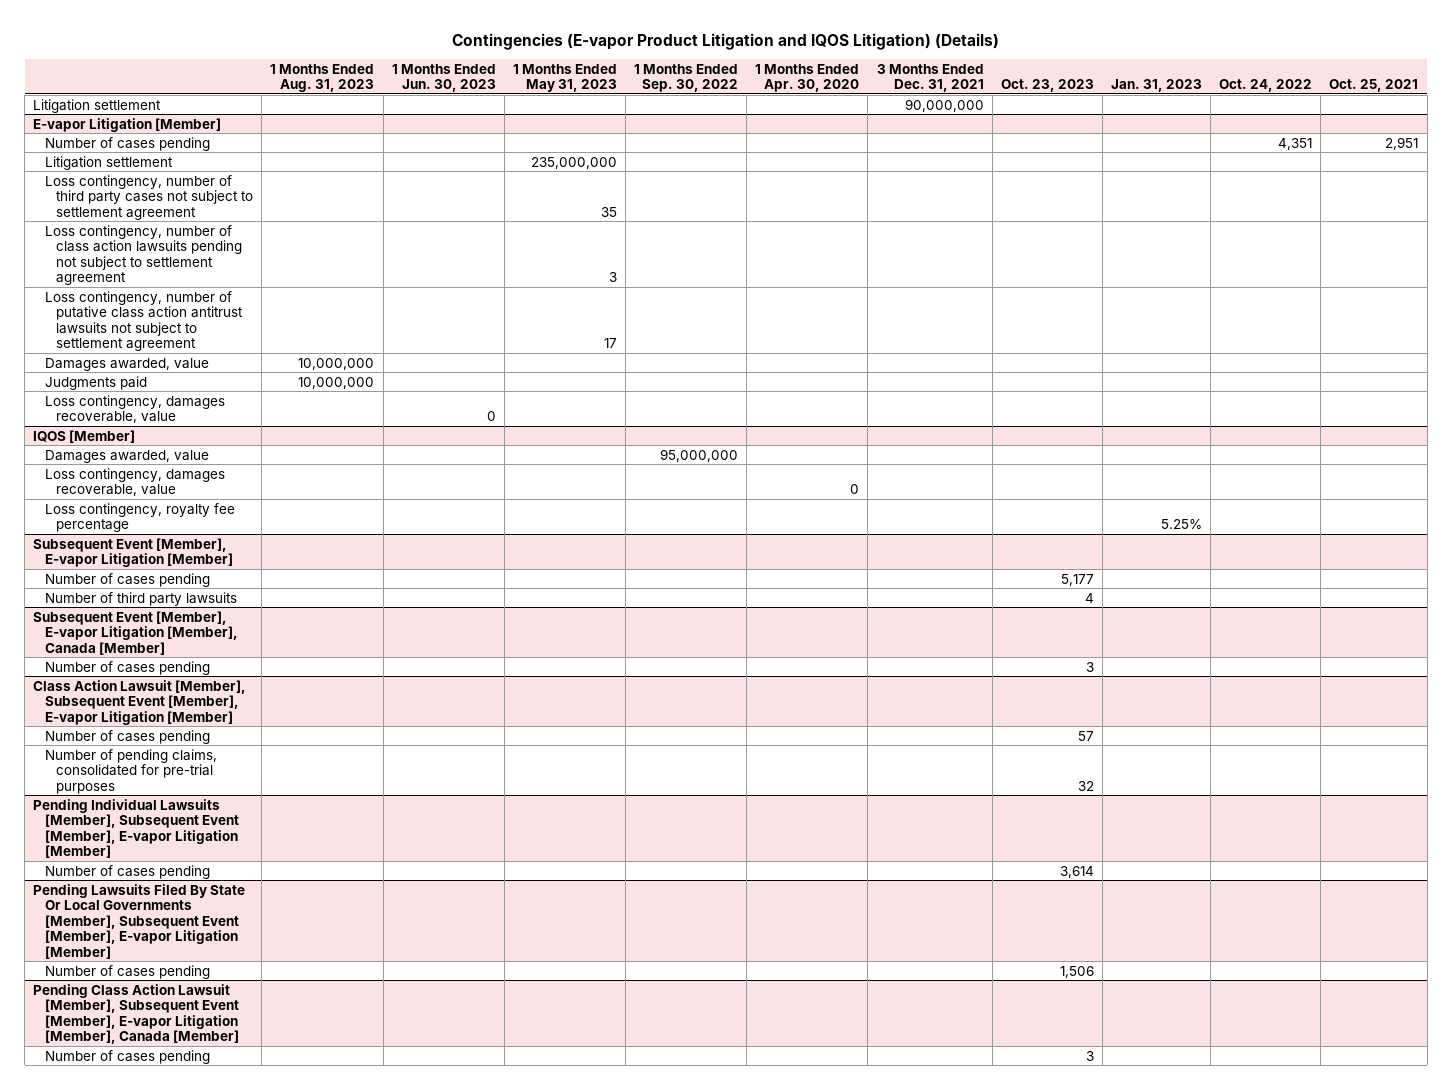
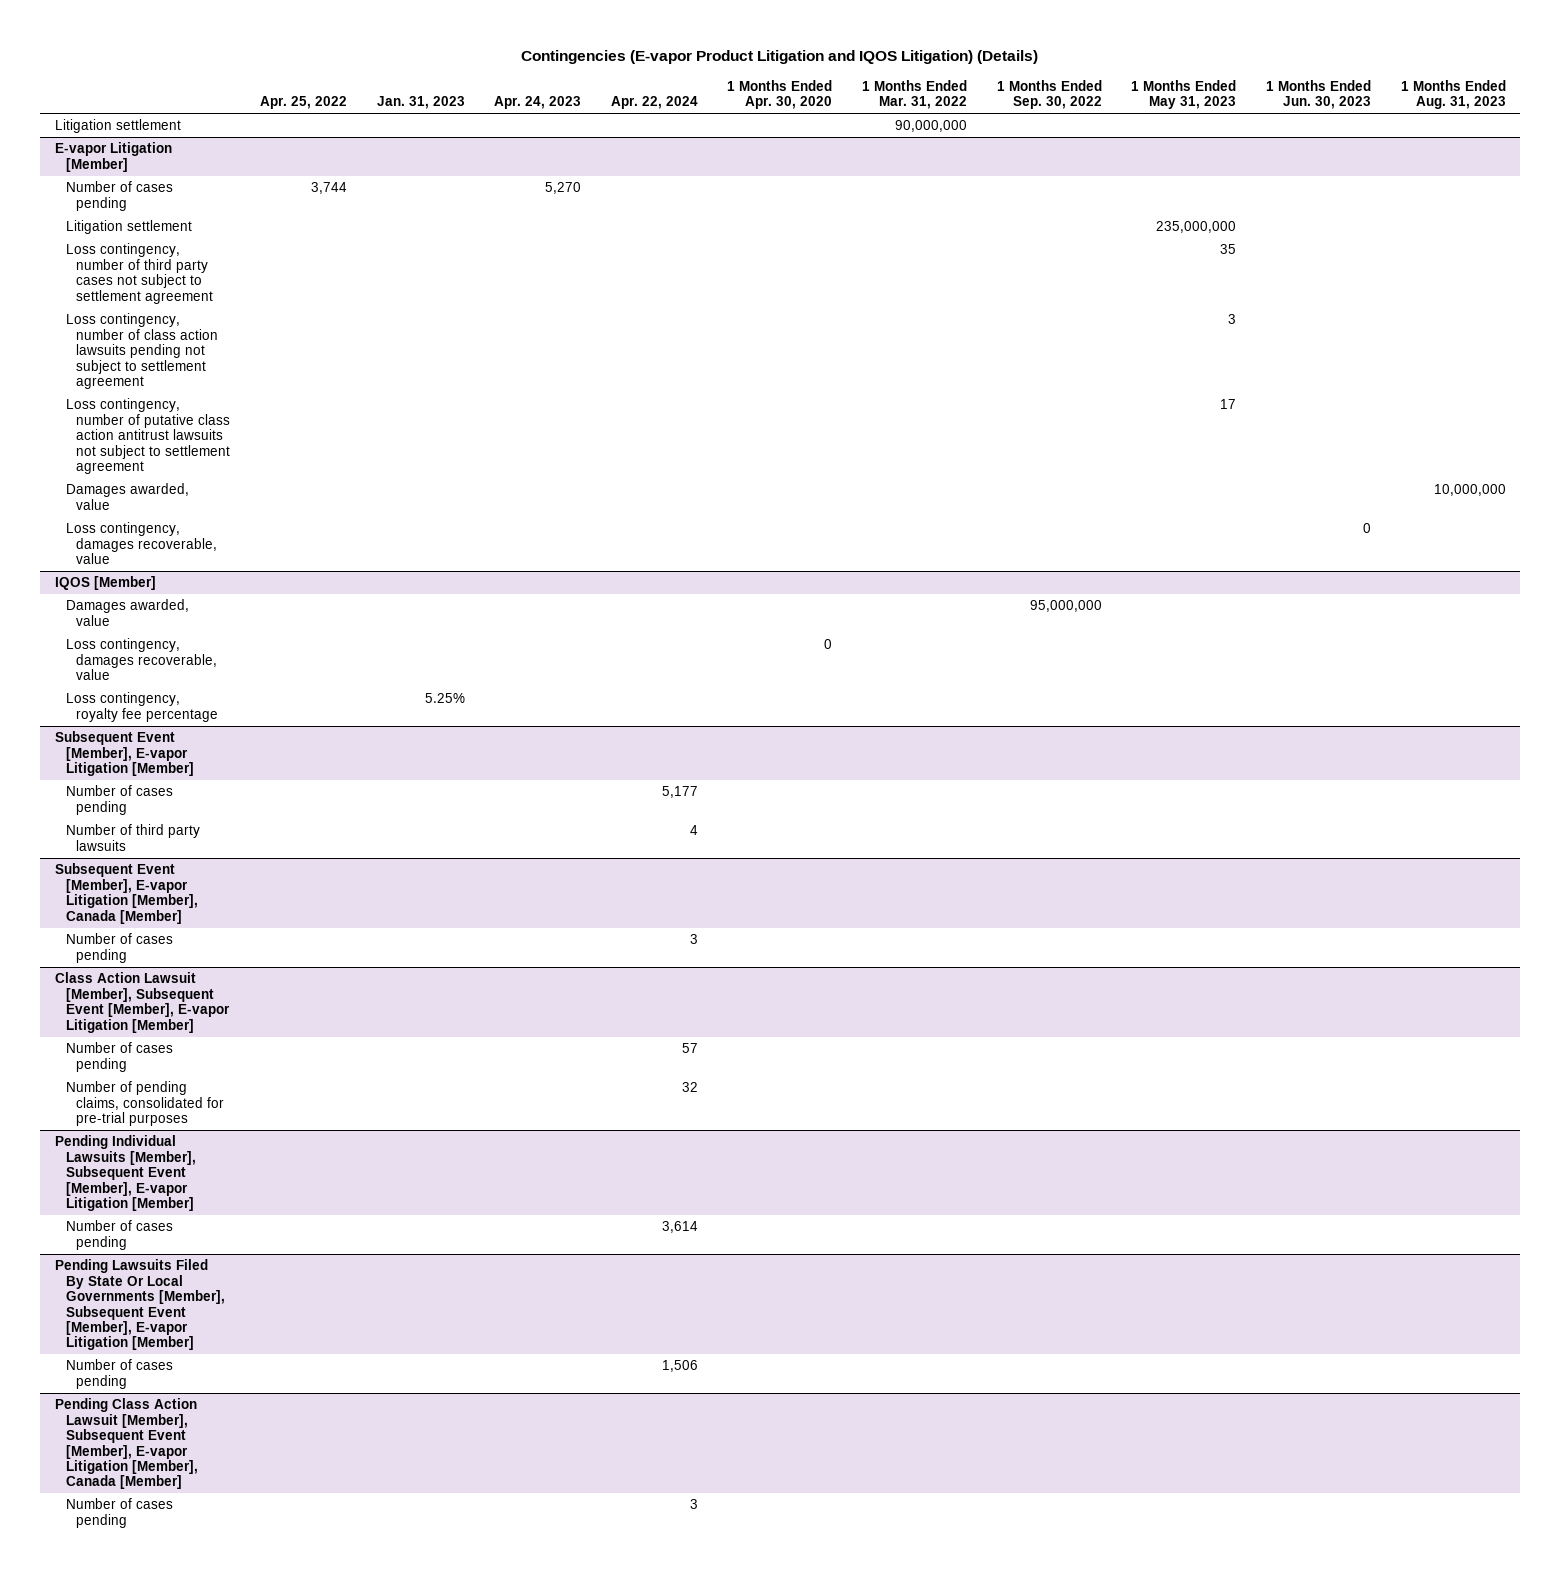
[876,63,984,93] 3 Months Ended Dec. 31, 2021 -> none
[1000,79,1094,93] Oct. 23, 2023 -> none
[1219,79,1313,93] Oct. 24, 2022 -> none
[1329,79,1419,93] Oct. 25, 2021 -> none
none -> [259,96,347,110] Apr. 25, 2022
none -> [494,96,582,110] Apr. 24, 2023
none -> [610,96,698,110] Apr. 22, 2024
none -> [862,79,968,110] 1 Months Ended Mar. 31, 2022
[44,375,147,390] Judgments paid -> none

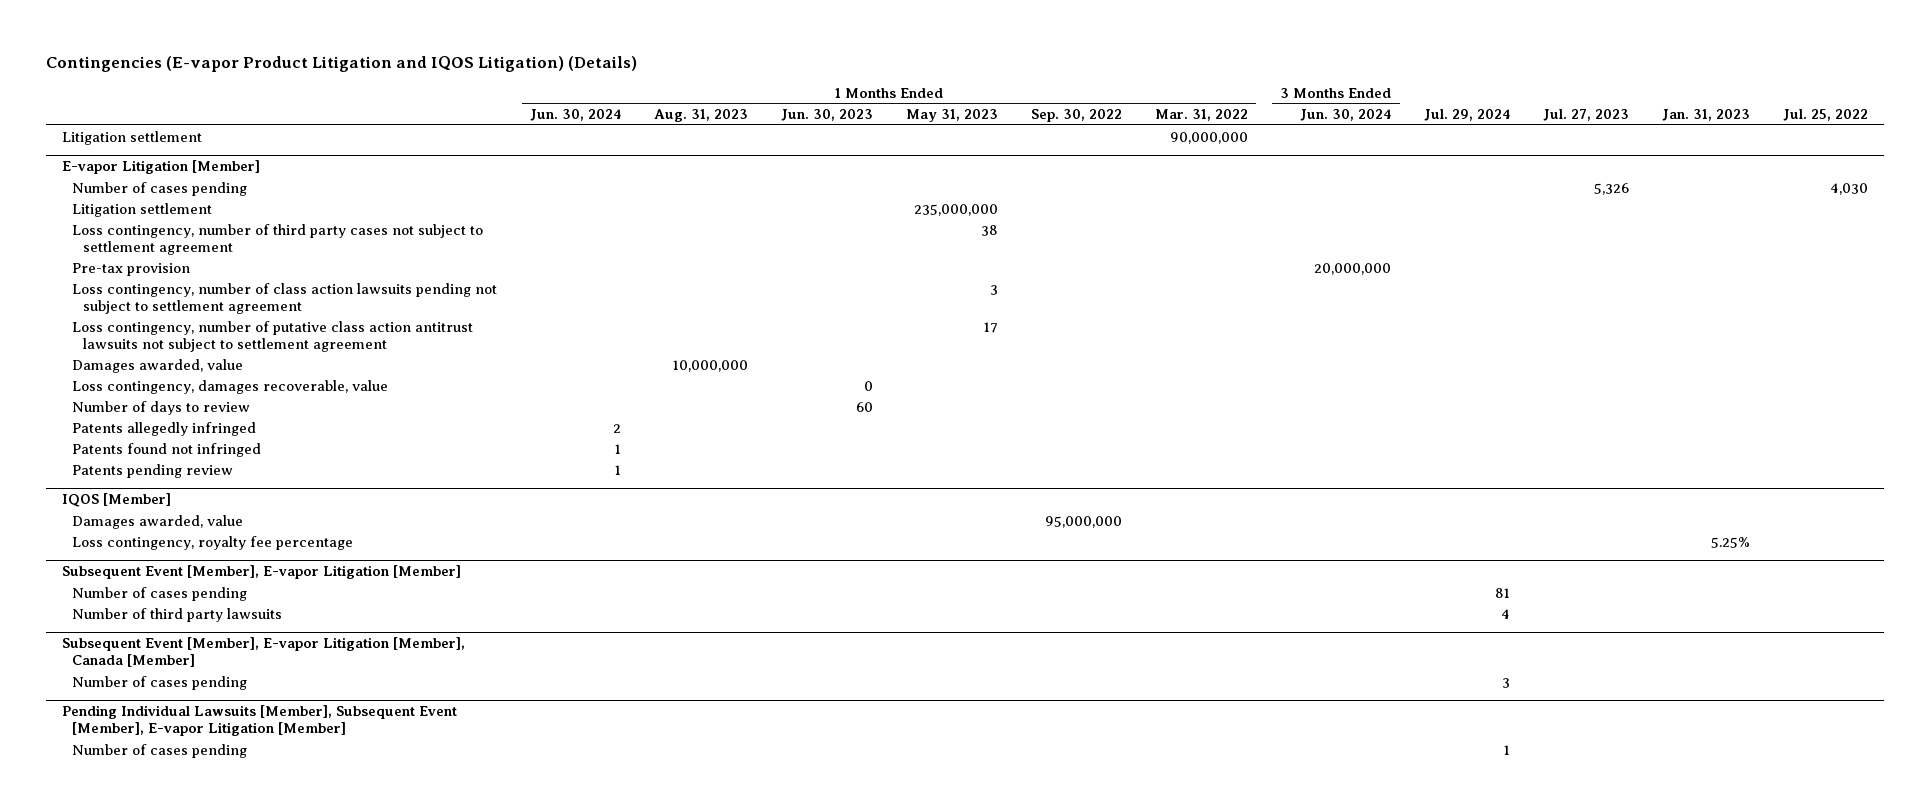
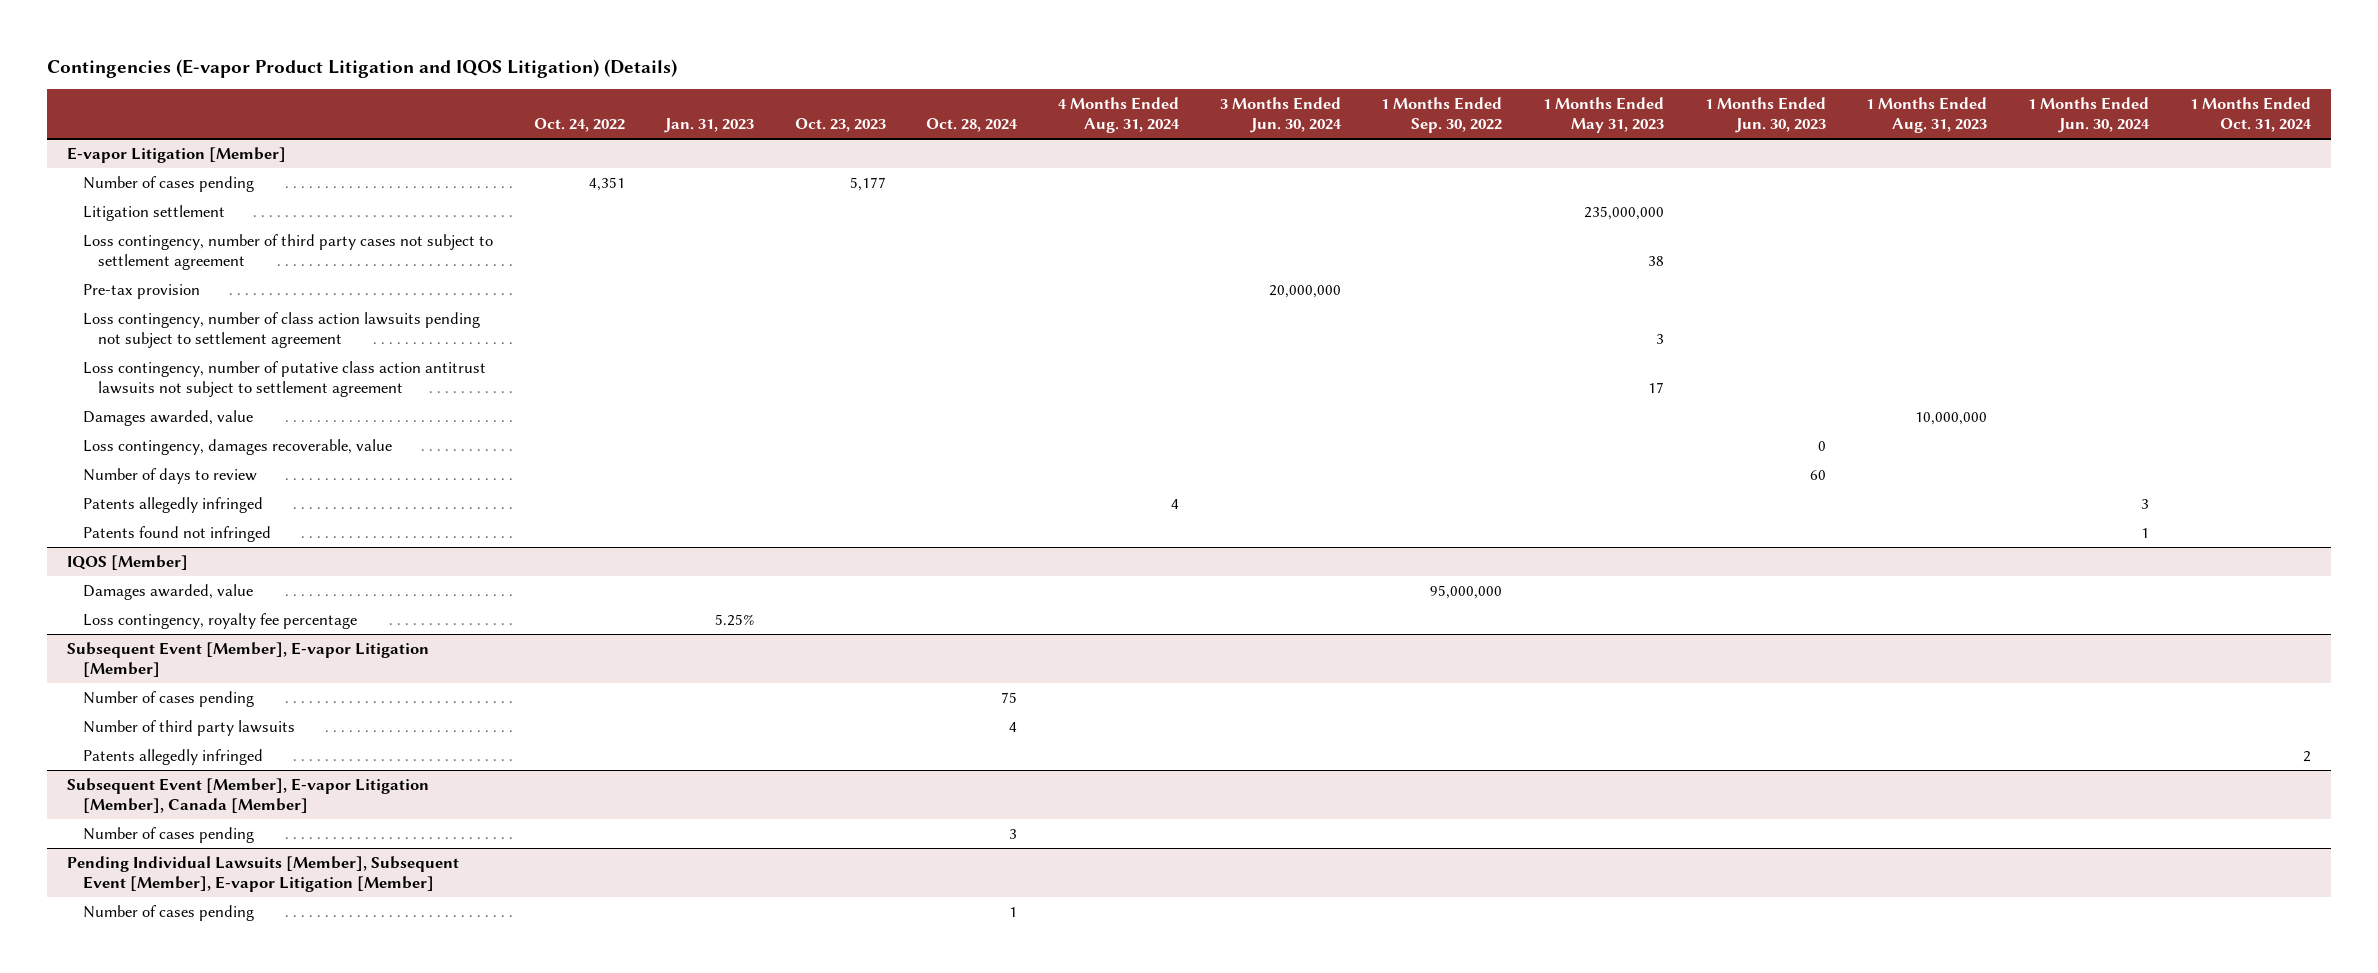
[1154,109,1248,122] Mar. 31, 2022 -> none
[1424,109,1511,122] Jul. 29, 2024 -> none
[1543,109,1630,122] Jul. 27, 2023 -> none
[1782,109,1868,122] Jul. 25, 2022 -> none
none -> [533,118,625,133] Oct. 24, 2022
none -> [794,118,886,133] Oct. 23, 2023
none -> [926,118,1019,133] Oct. 28, 2024
none -> [1058,97,1181,134] 4 Months Ended Aug. 31, 2024
none -> [2189,97,2312,133] 1 Months Ended Oct. 31, 2024
[61,130,202,145] Litigation settlement -> none
[613,423,622,433] 2 -> [2140,498,2149,509] 3
[72,463,234,478] Patents pending review -> none
none -> [82,748,263,765] Patents allegedly infringed

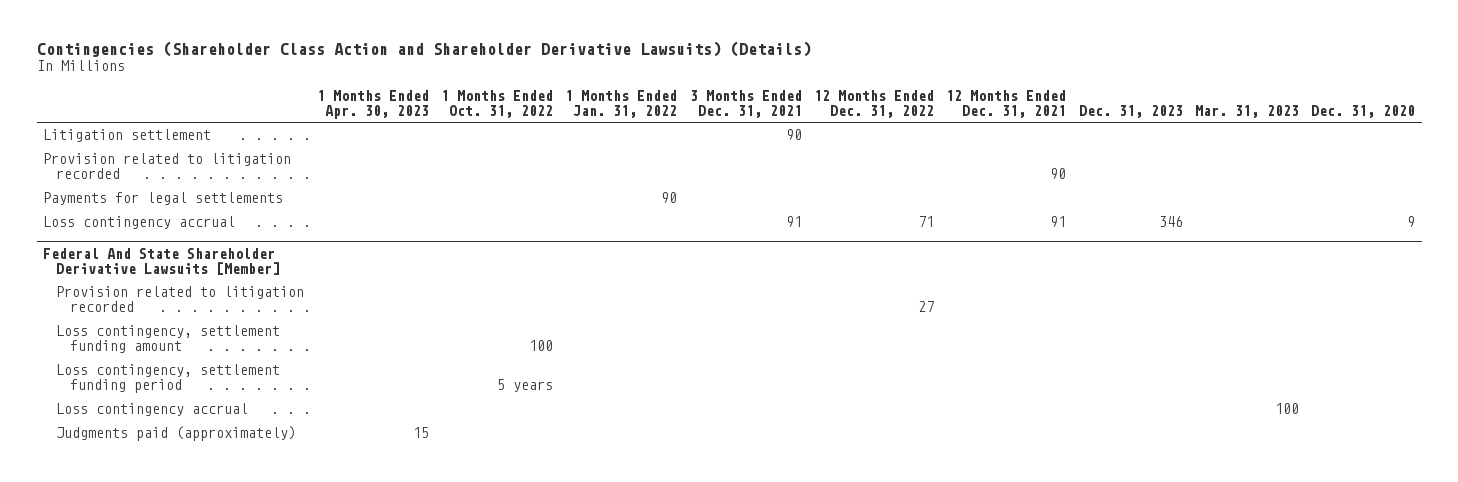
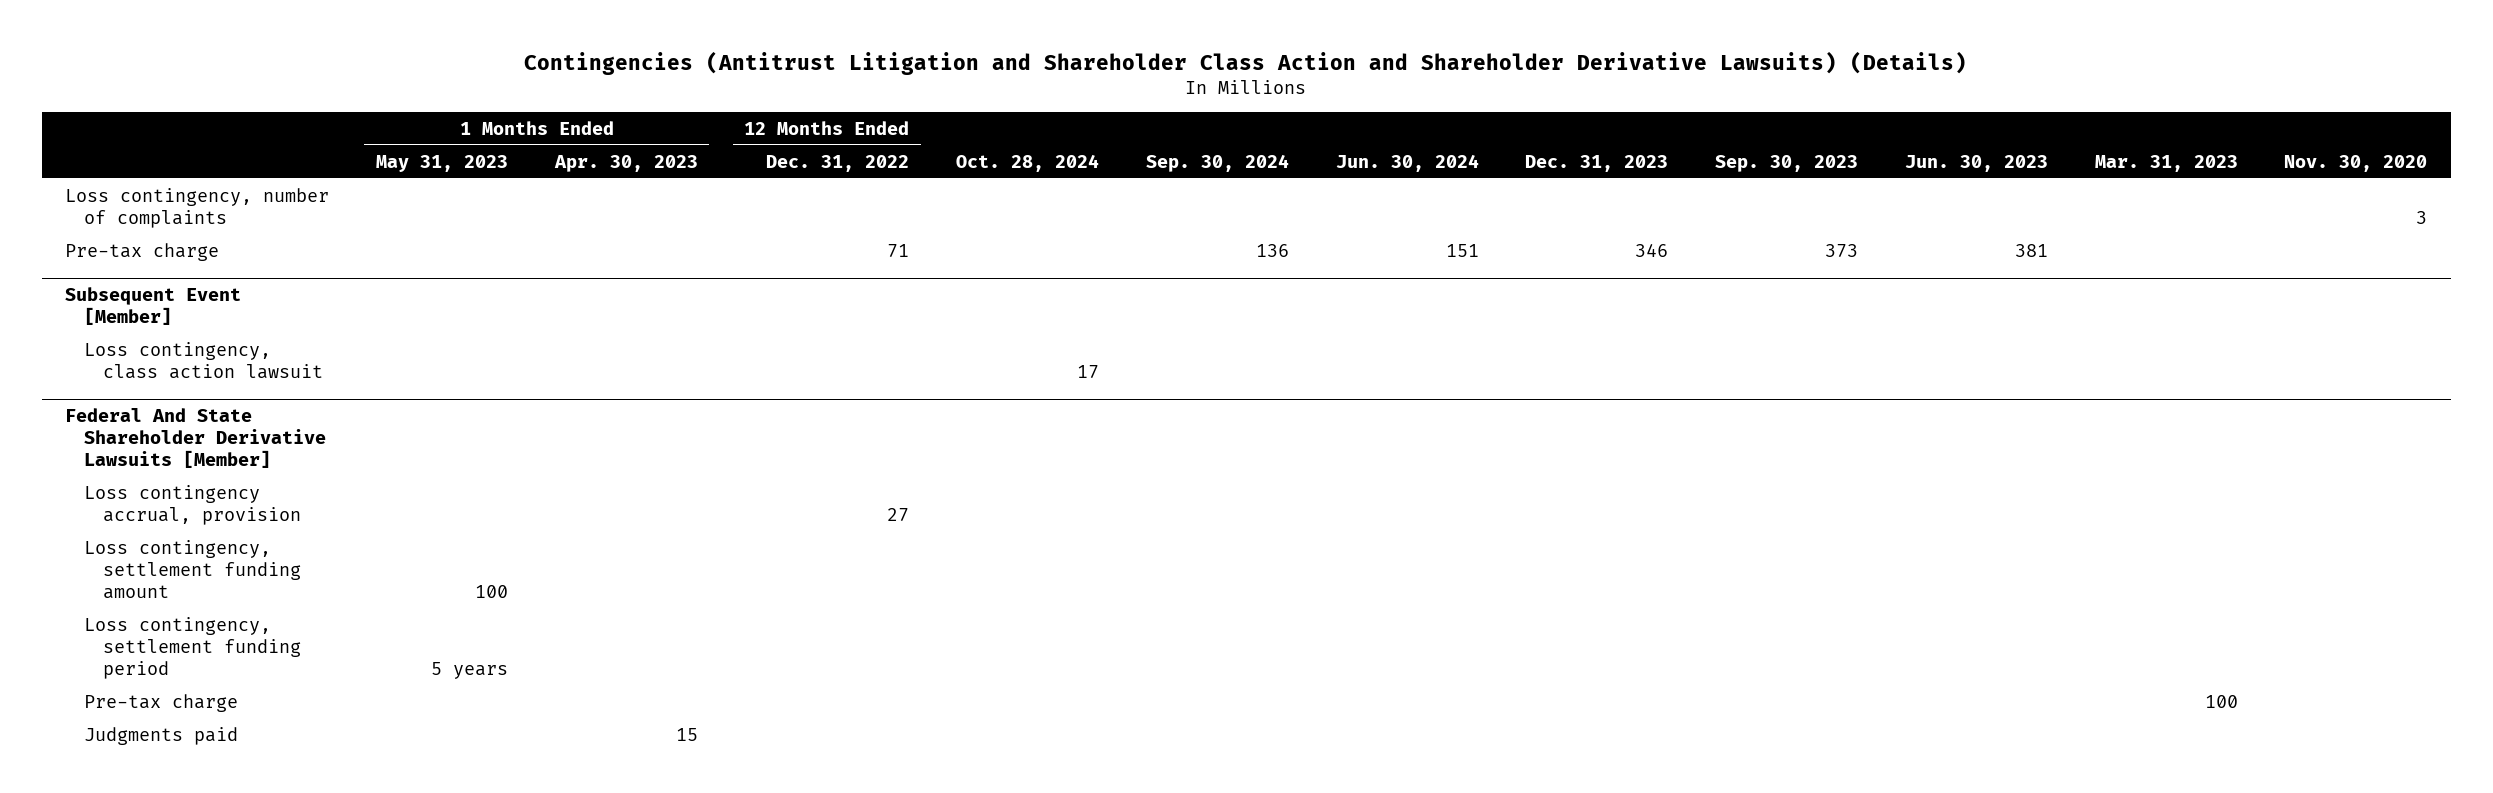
[36,41,811,58] Contingencies (Shareholder Class Action and Shareholder Derivative Lawsuits) (Details) -> [524,50,1968,75] Contingencies (Antitrust Litigation and Shareholder Class Action and Shareholder Derivative Lawsuits) (Details)
[441,89,554,118] 1 Months Ended Oct. 31, 2022 -> none
[565,89,678,118] 1 Months Ended Jan. 31, 2022 -> none
[689,89,802,118] 3 Months Ended Dec. 31, 2021 -> none
[946,89,1067,118] 12 Months Ended Dec. 31, 2021 -> none
[1311,104,1416,118] Dec. 31, 2020 -> none
none -> [376,154,509,172] May 31, 2023
none -> [956,153,1100,172] Oct. 28, 2024
none -> [1145,153,1289,172] Sep. 30, 2024
none -> [1335,153,1479,172] Jun. 30, 2024
none -> [1715,154,1859,172] Sep. 30, 2023
none -> [1904,154,2048,172] Jun. 30, 2023
none -> [2284,154,2428,172] Nov. 30, 2020
[42,129,211,143] Litigation settlement -> none
[42,153,291,180] Provision related to litigation recorded -> none
[42,192,283,206] Payments for legal settlements -> none
none -> [65,187,330,228] Loss contingency, number of complaints
[42,216,235,230] Loss contingency accrual -> [65,242,220,261] Pre-tax charge
none -> [65,286,242,325] Subsequent Event [Member]
none -> [84,341,324,379] Loss contingency, class action lawsuit
[56,286,305,313] Provision related to litigation recorded -> [84,484,302,525] Loss contingency accrual, provision
[56,403,249,417] Loss contingency accrual -> [84,693,239,712] Pre-tax charge
[56,426,297,442] Judgments paid (approximately) -> [84,726,239,745] Judgments paid

